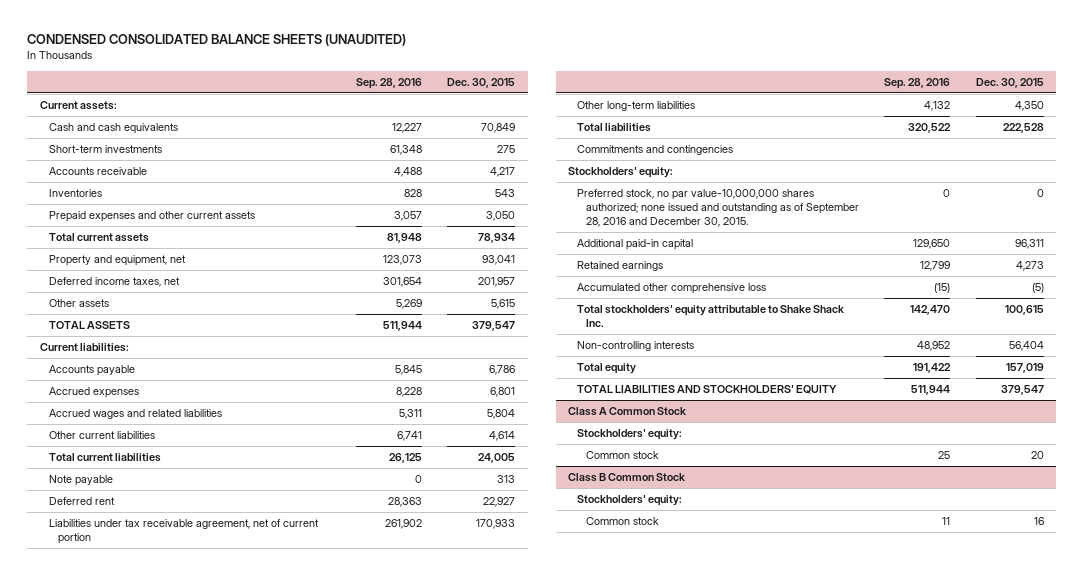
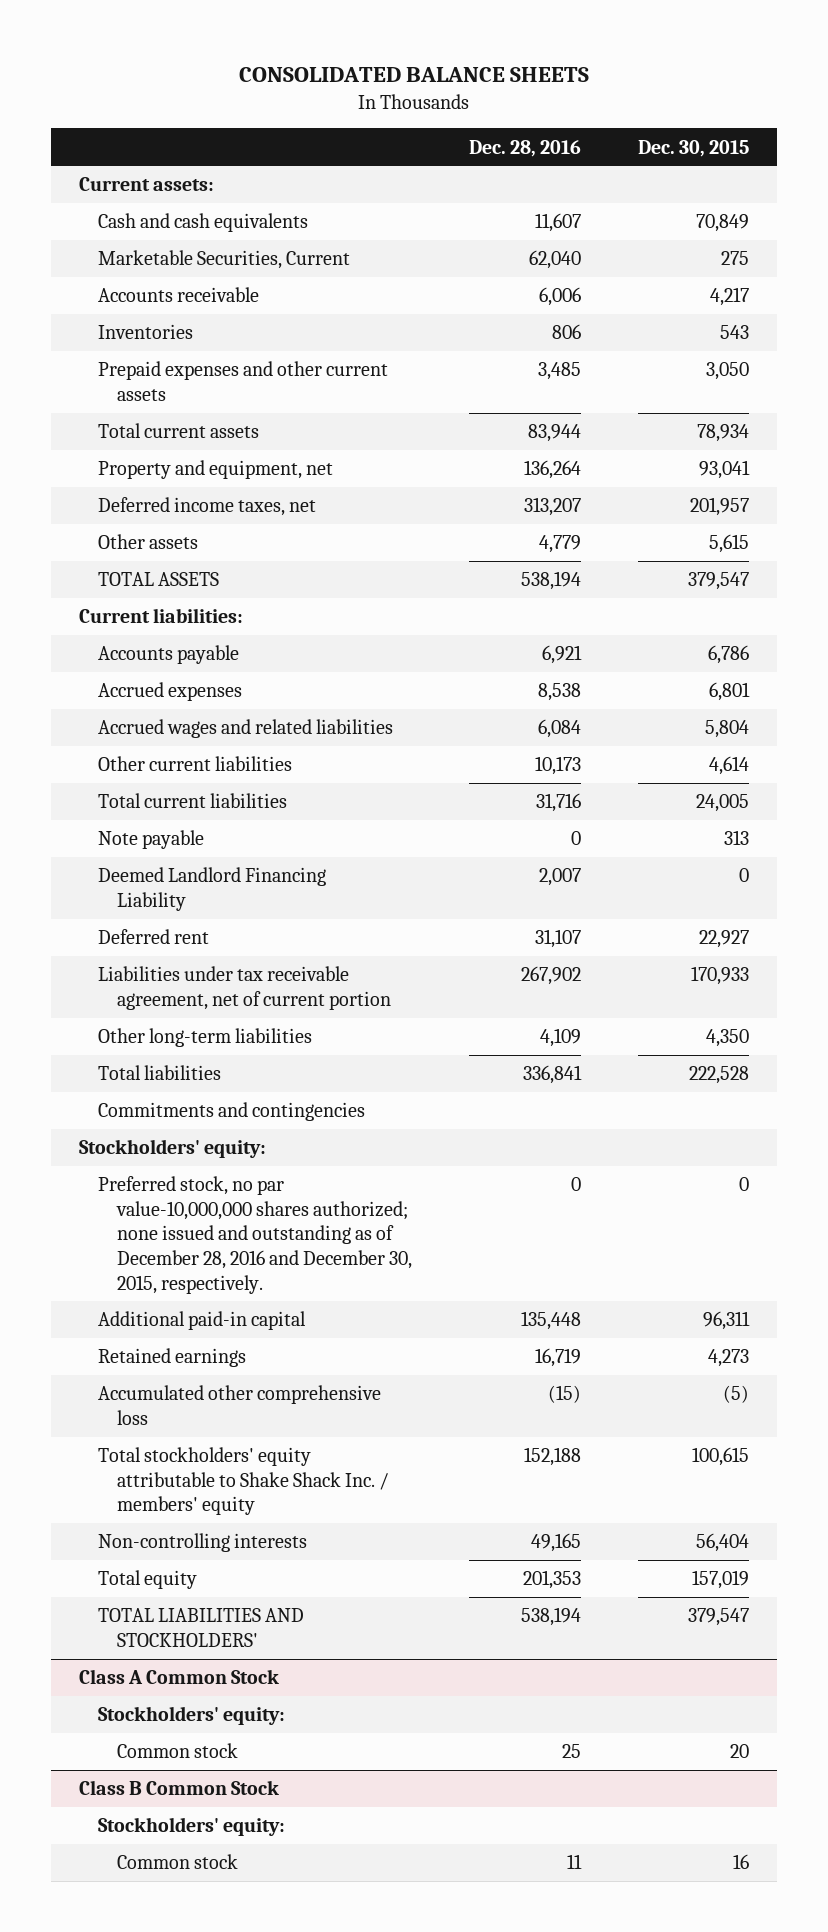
[27,34,407,47] CONDENSED CONSOLIDATED BALANCE SHEETS (UNAUDITED) -> [239,66,590,82] CONSOLIDATED BALANCE SHEETS
[355,77,422,89] Sep. 28, 2016 -> none
none -> [469,139,582,157] Dec. 28, 2016
[48,145,162,154] Short-term investments -> [98,250,351,270] Marketable Securities, Current
none -> [98,867,327,911] Deemed Landlord Financing Liability
[577,189,859,228] Preferred stock, no par value-10,000,000 shares authorized; none issued and outstanding as of September 28, 2016 and December 30, 2015. -> [98,1176,413,1294] Preferred stock, no par value-10,000,000 shares authorized; none issued and outstanding as of December 28, 2016 and December 30, 2015, respectively.
[577,305,845,328] Total stockholders' equity attributable to Shake Shack Inc. -> [98,1447,390,1516] Total stockholders' equity attributable to Shake Shack Inc. / members' equity
[577,385,838,395] TOTAL LIABILITIES AND STOCKHOLDERS' EQUITY -> [98,1608,305,1647] TOTAL LIABILITIES AND STOCKHOLDERS'

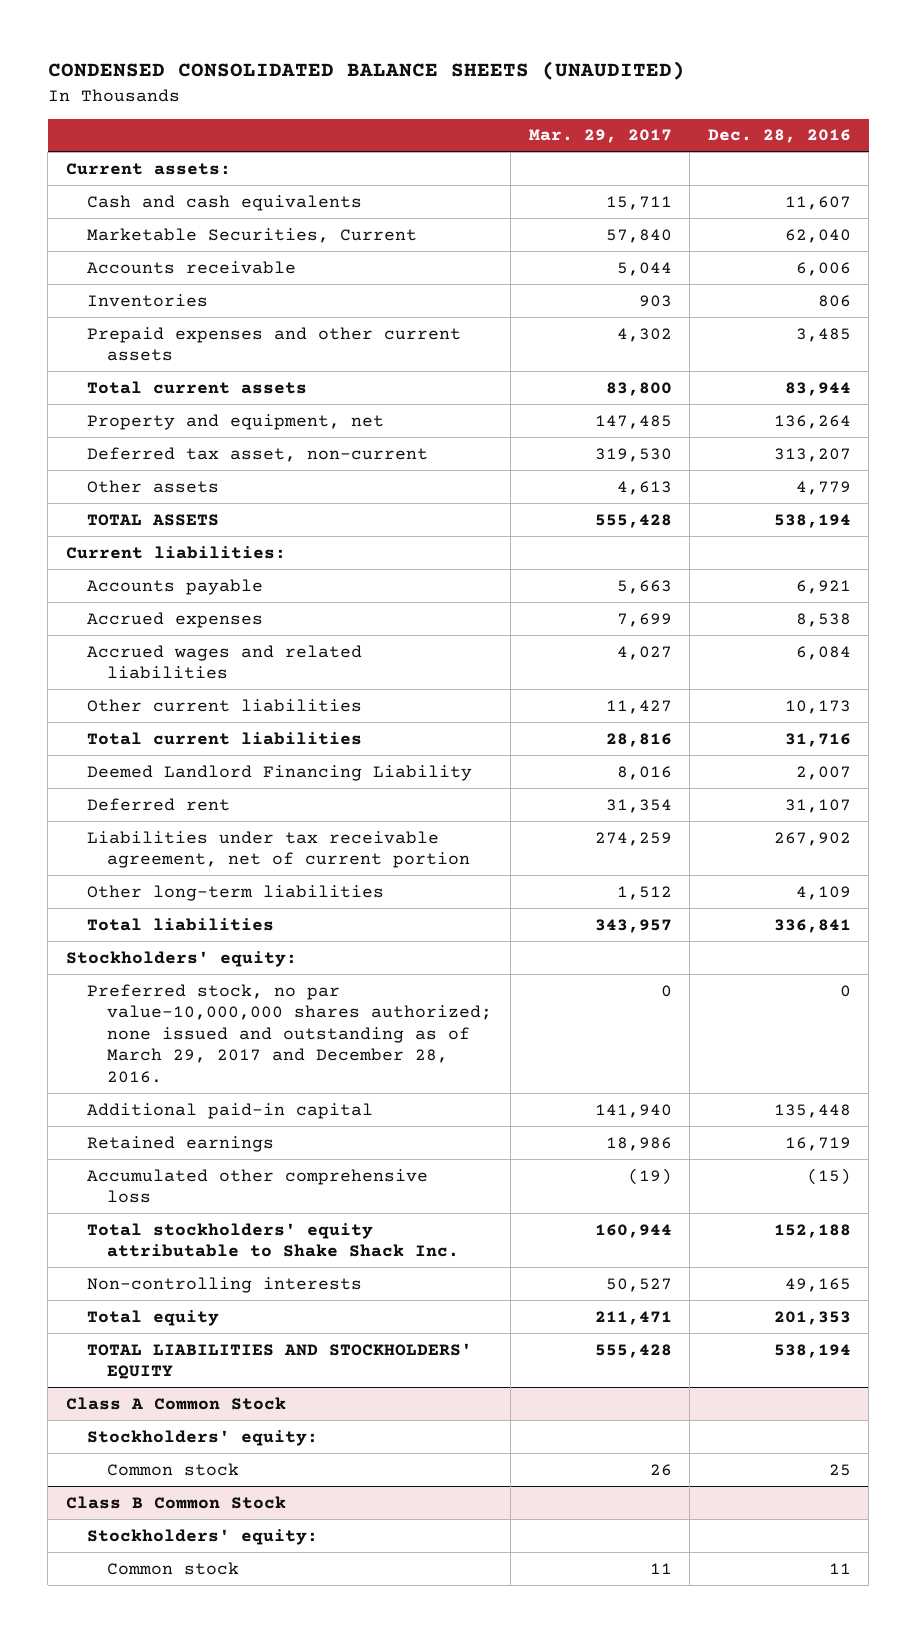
[239,66,590,82] CONSOLIDATED BALANCE SHEETS -> [47,61,685,81] CONDENSED CONSOLIDATED BALANCE SHEETS (UNAUDITED)
[637,139,749,157] Dec. 30, 2015 -> none
none -> [528,129,672,144] Mar. 29, 2017
[98,497,317,517] Deferred income taxes, net -> [86,446,428,462] Deferred tax asset, non-current
[98,830,205,850] Note payable -> none
[98,1102,366,1122] Commitments and contingencies -> none
[98,1176,413,1294] Preferred stock, no par value-10,000,000 shares authorized; none issued and outstanding as of December 28, 2016 and December 30, 2015, respectively. -> [86,983,493,1083] Preferred stock, no par value-10,000,000 shares authorized; none issued and outstanding as of March 29, 2017 and December 28, 2016.
[98,1447,390,1516] Total stockholders' equity attributable to Shake Shack Inc. / members' equity -> [86,1222,460,1258] Total stockholders' equity attributable to Shake Shack Inc.
[98,1608,305,1647] TOTAL LIABILITIES AND STOCKHOLDERS' -> [86,1342,472,1380] TOTAL LIABILITIES AND STOCKHOLDERS' EQUITY

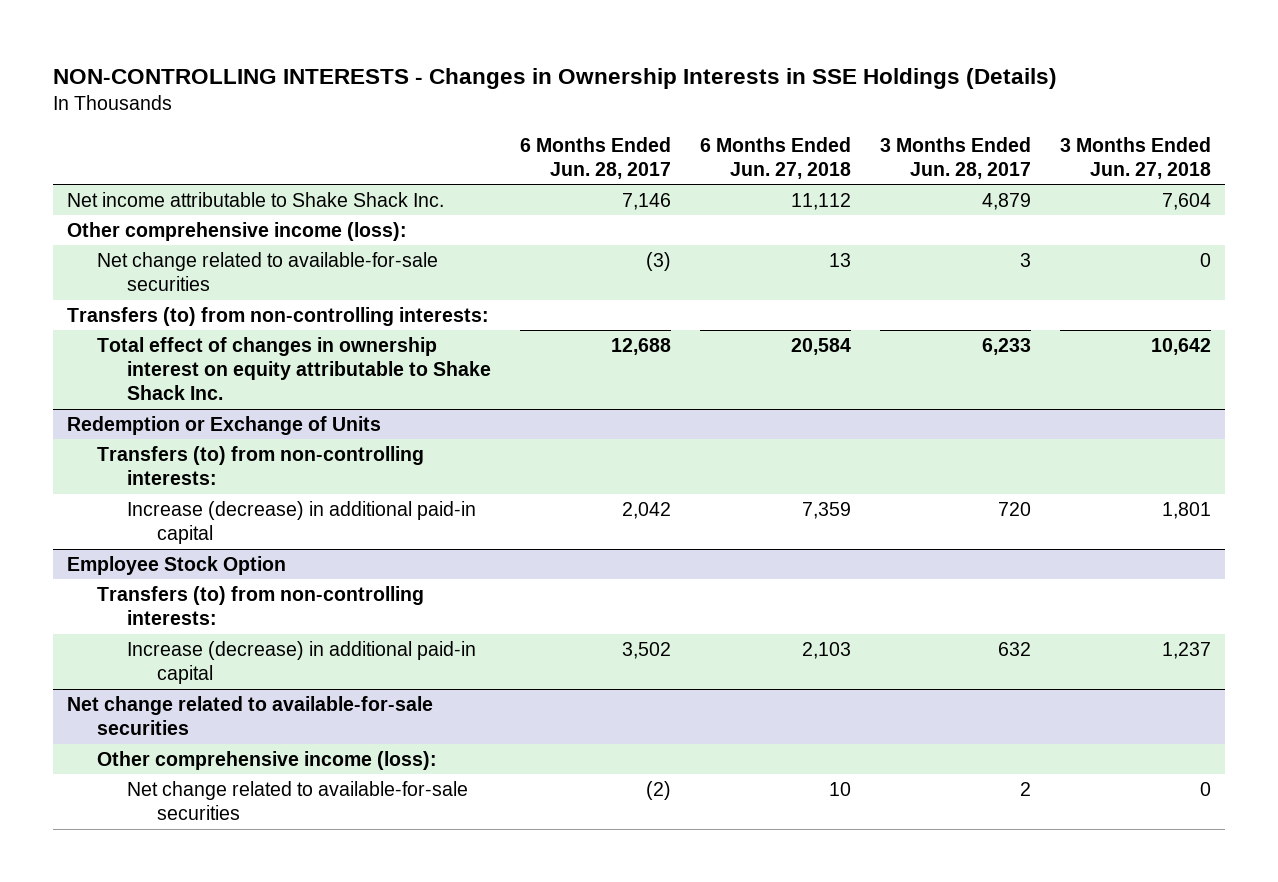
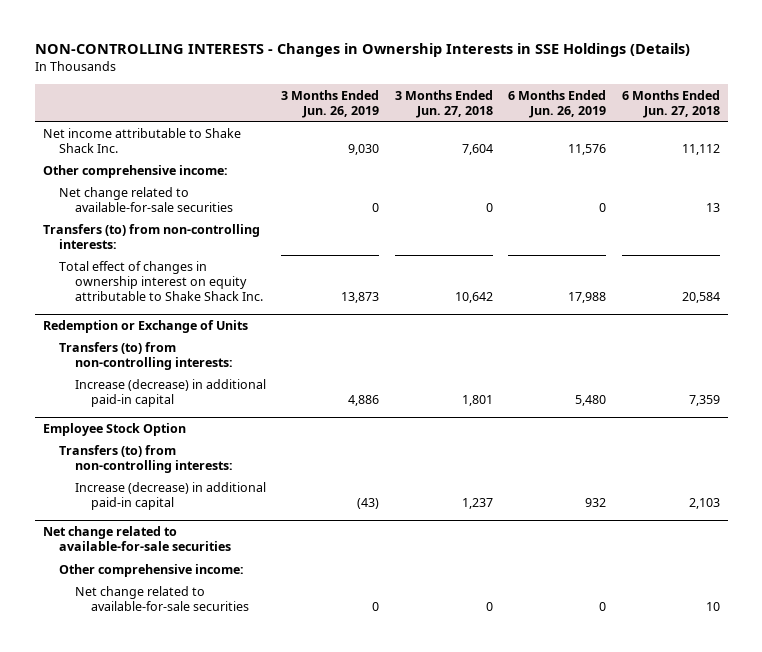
[520,136,672,179] 6 Months Ended Jun. 28, 2017 -> none
[879,136,1031,179] 3 Months Ended Jun. 28, 2017 -> none
none -> [281,89,380,118] 3 Months Ended Jun. 26, 2019
none -> [508,89,607,118] 6 Months Ended Jun. 26, 2019
[67,221,408,241] Other comprehensive income (loss): -> [42,164,228,178] Other comprehensive income:
[97,750,438,770] Other comprehensive income (loss): -> [58,563,244,577] Other comprehensive income:

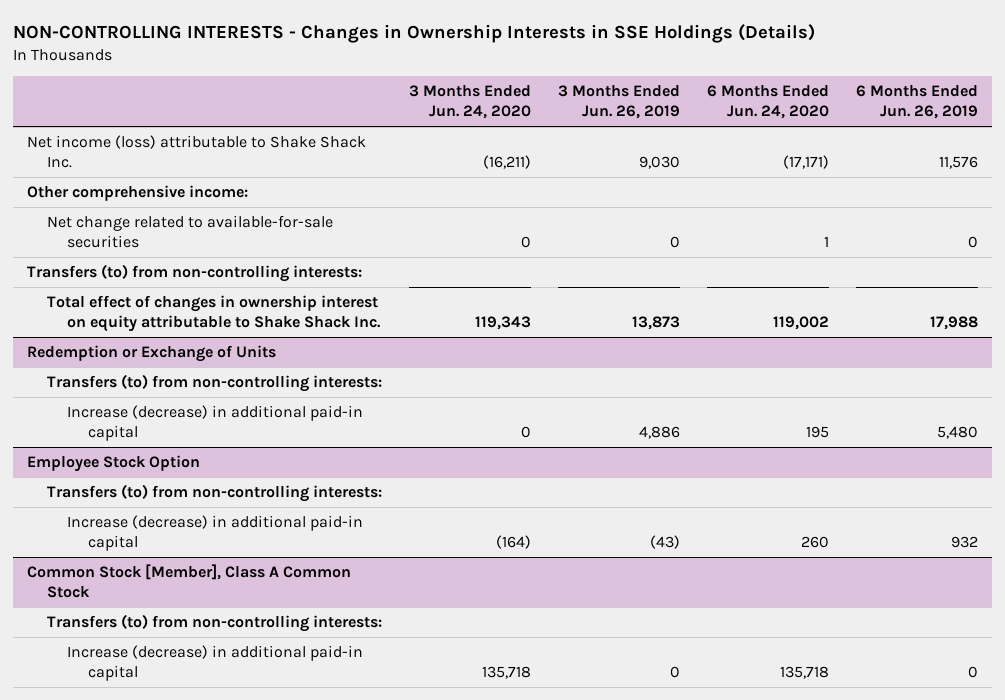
[394,89,493,118] 3 Months Ended Jun. 27, 2018 -> none
[621,89,720,118] 6 Months Ended Jun. 27, 2018 -> none
none -> [408,84,531,120] 3 Months Ended Jun. 24, 2020
none -> [707,84,830,120] 6 Months Ended Jun. 24, 2020
[42,127,241,153] Net income attributable to Shake Shack Inc. -> [26,134,366,169] Net income (loss) attributable to Shake Shack Inc.
[42,526,231,552] Net change related to available-for-sale securities -> none
[58,563,244,577] Other comprehensive income: -> none
[74,585,249,611] Net change related to available-for-sale securities -> none
none -> [26,563,351,599] Common Stock [Member], Class A Common Stock
none -> [46,613,382,632] Transfers (to) from non-controlling interests:
none -> [67,644,364,682] Increase (decrease) in additional paid-in capital

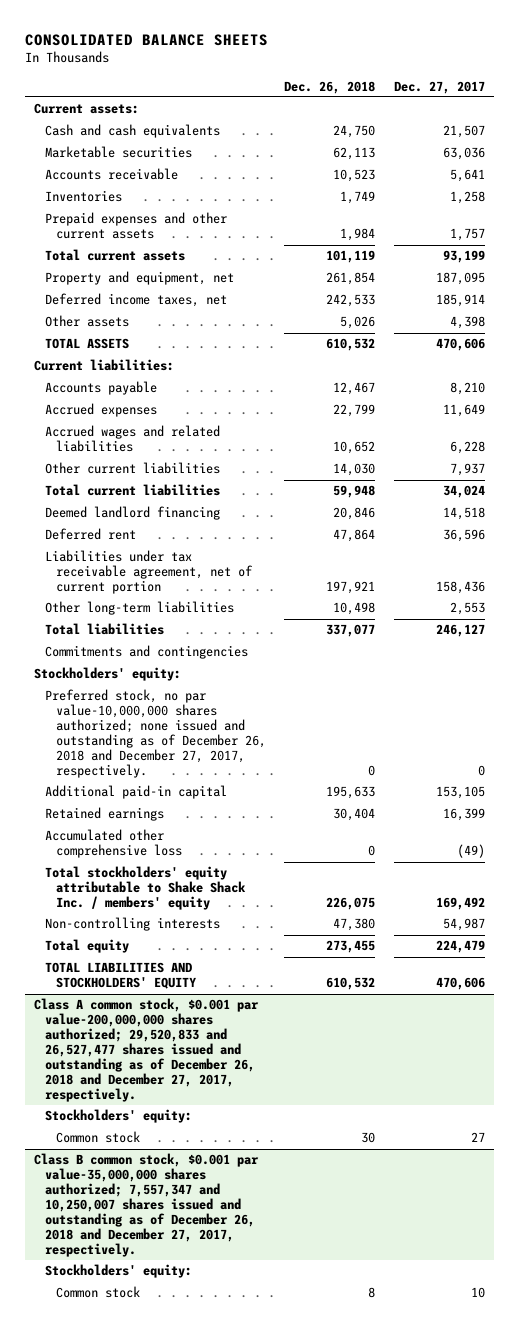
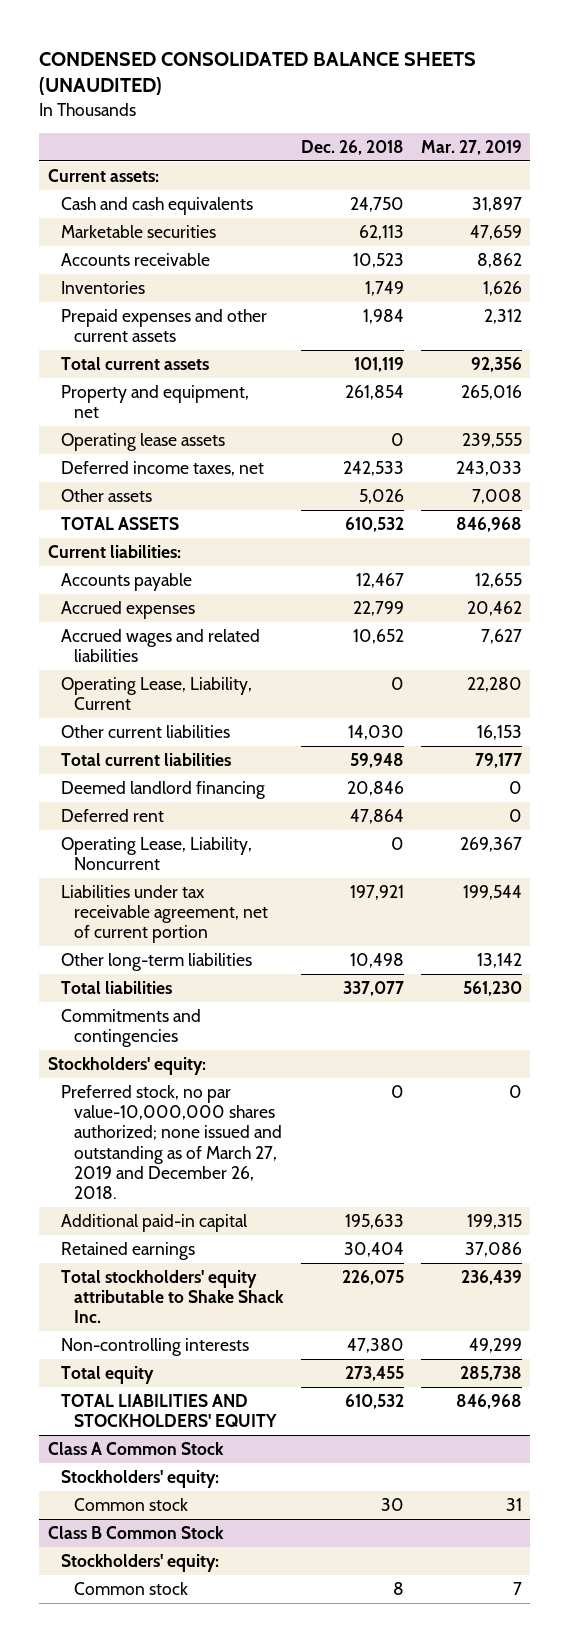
[24,33,268,46] CONSOLIDATED BALANCE SHEETS -> [38,51,476,96] CONDENSED CONSOLIDATED BALANCE SHEETS (UNAUDITED)
[393,80,485,94] Dec. 27, 2017 -> none
none -> [420,139,522,155] Mar. 27, 2019
none -> [60,432,225,451] Operating lease assets
none -> [60,676,252,711] Operating Lease, Liability, Current
none -> [60,836,252,871] Operating Lease, Liability, Noncurrent
[44,689,266,779] Preferred stock, no par value-10,000,000 shares authorized; none issued and outstanding as of December 26, 2018 and December 27, 2017, respectively. -> [60,1084,283,1200] Preferred stock, no par value-10,000,000 shares authorized; none issued and outstanding as of March 27, 2019 and December 26, 2018.
[44,829,182,859] Accumulated other comprehensive loss -> none
[44,866,246,911] Total stockholders' equity attributable to Shake Shack Inc. / members' equity -> [60,1269,285,1324] Total stockholders' equity attributable to Shake Shack Inc.
[33,998,259,1103] Class A common stock, $0.001 par value-200,000,000 shares authorized; 29,520,833 and 26,527,477 shares issued and outstanding as of December 26, 2018 and December 27, 2017, respectively. -> [47,1441,224,1455] Class A Common Stock
[33,1153,259,1258] Class B common stock, $0.001 par value-35,000,000 shares authorized; 7,557,347 and 10,250,007 shares issued and outstanding as of December 26, 2018 and December 27, 2017, respectively. -> [47,1525,224,1539] Class B Common Stock

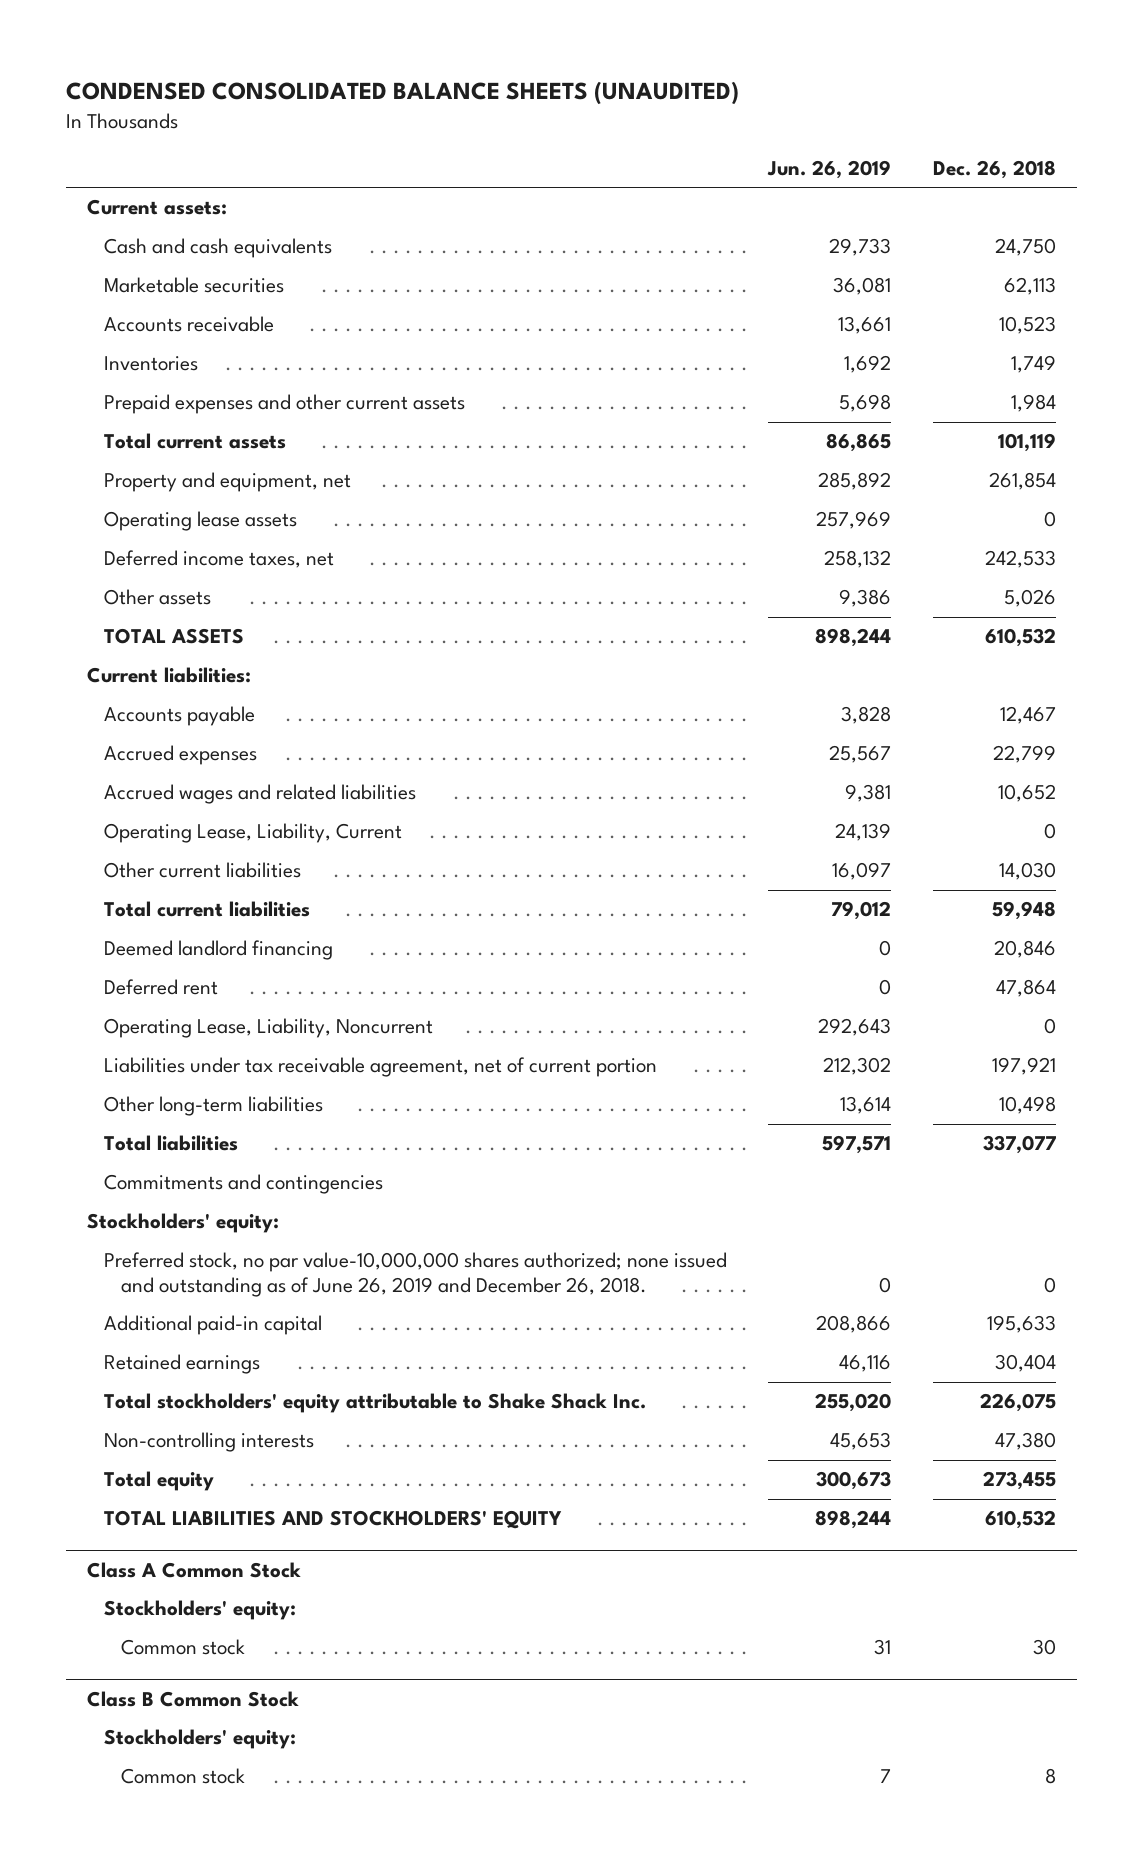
[420,139,522,155] Mar. 27, 2019 -> none
none -> [767,160,892,180] Jun. 26, 2019
[60,1084,283,1200] Preferred stock, no par value-10,000,000 shares authorized; none issued and outstanding as of March 27, 2019 and December 26, 2018. -> [103,1252,727,1297] Preferred stock, no par value-10,000,000 shares authorized; none issued and outstanding as of June 26, 2019 and December 26, 2018.

